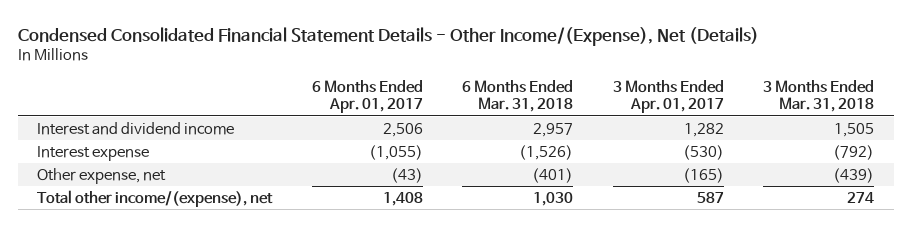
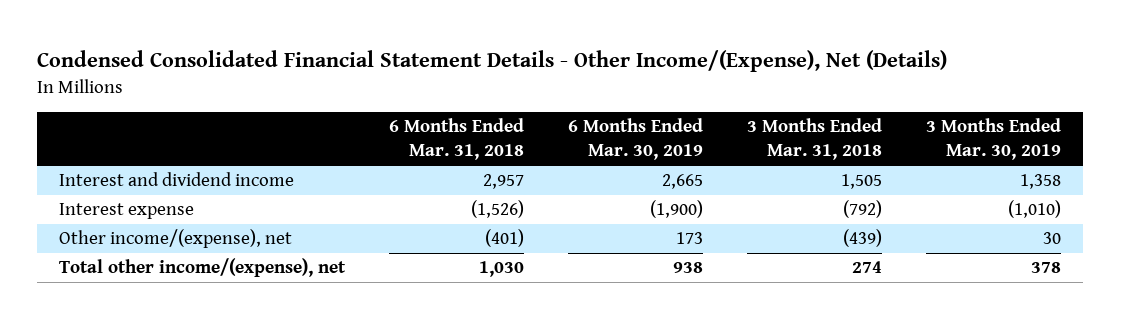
[311,79,423,114] 6 Months Ended Apr. 01, 2017 -> none
[612,79,724,114] 3 Months Ended Apr. 01, 2017 -> none
none -> [568,118,704,161] 6 Months Ended Mar. 30, 2019
none -> [926,118,1062,161] 3 Months Ended Mar. 30, 2019
[37,167,167,184] Other expense, net -> [59,229,293,249] Other income/(expense), net

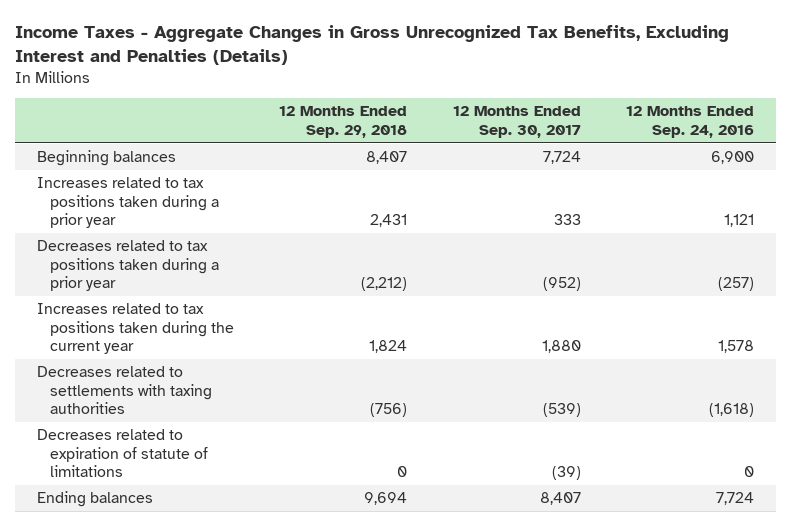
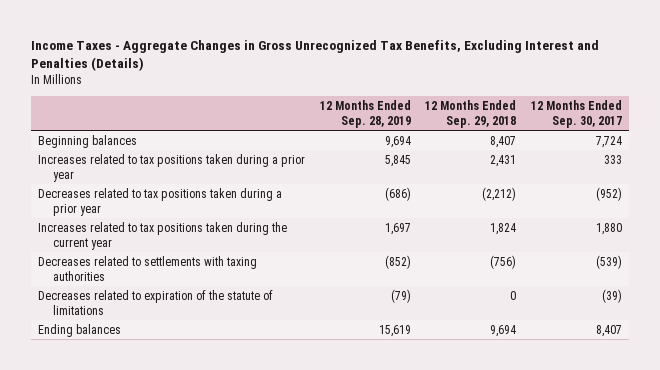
[625,106,754,138] 12 Months Ended Sep. 24, 2016 -> none
none -> [319,99,411,129] 12 Months Ended Sep. 28, 2019
[37,429,208,477] Decreases related to expiration of statute of limitations -> [38,289,274,315] Decreases related to expiration of the statute of limitations

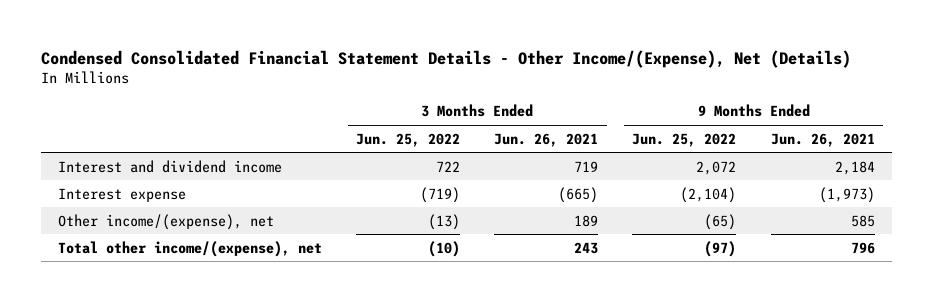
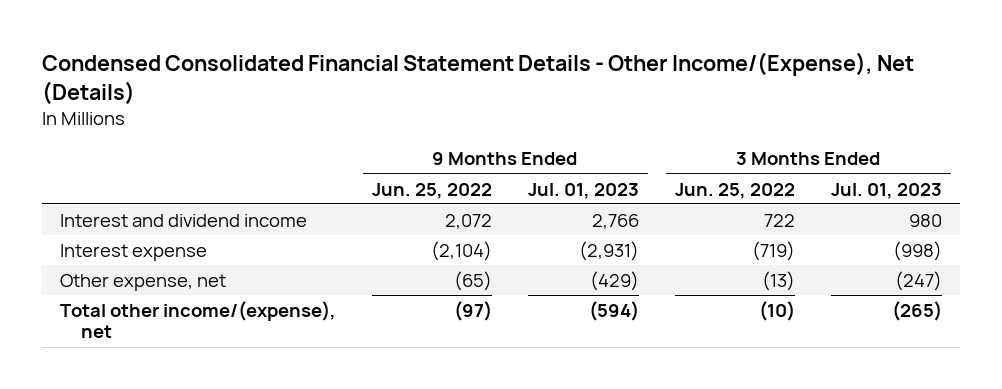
[494,132,599,147] Jun. 26, 2021 -> none
[770,132,875,147] Jun. 26, 2021 -> none
none -> [527,182,639,199] Jul. 01, 2023
none -> [830,182,942,199] Jul. 01, 2023
[58,213,275,230] Other income/(expense), net -> [59,273,226,291] Other expense, net

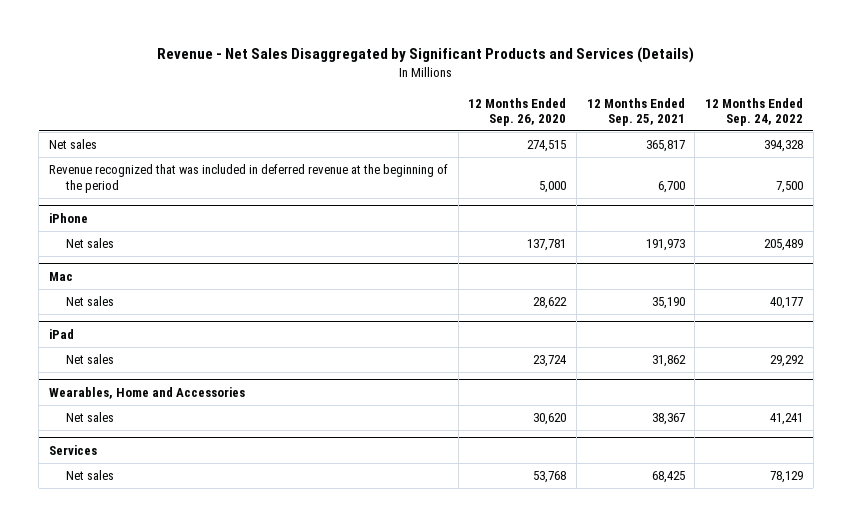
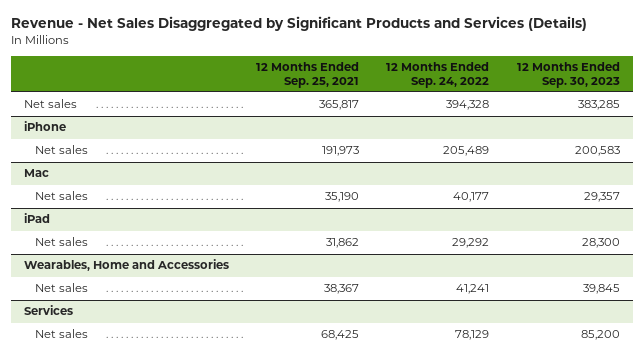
[468,97,567,126] 12 Months Ended Sep. 26, 2020 -> none
none -> [516,61,620,88] 12 Months Ended Sep. 30, 2023
[48,164,448,193] Revenue recognized that was included in deferred revenue at the beginning of the period -> none

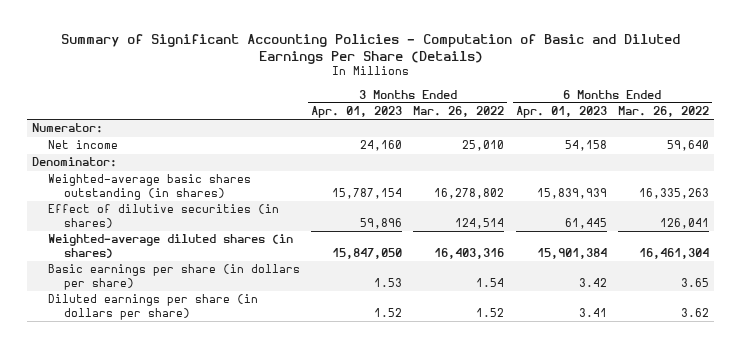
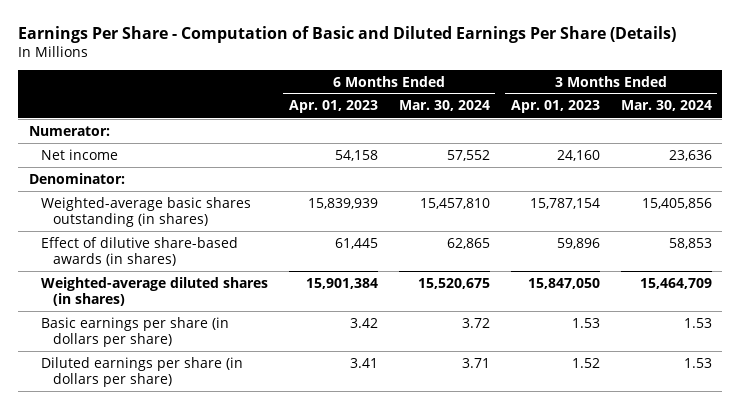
[60,33,680,64] Summary of Significant Accounting Policies - Computation of Basic and Diluted Earnings Per Share (Details) -> [18,25,677,43] Earnings Per Share - Computation of Basic and Diluted Earnings Per Share (Details)
[413,106,505,118] Mar. 26, 2022 -> none
[617,106,709,118] Mar. 26, 2022 -> none
none -> [398,100,490,112] Mar. 30, 2024
none -> [620,100,712,112] Mar. 30, 2024
[48,204,280,228] Effect of dilutive securities (in shares) -> [40,236,238,266] Effect of dilutive share-based awards (in shares)

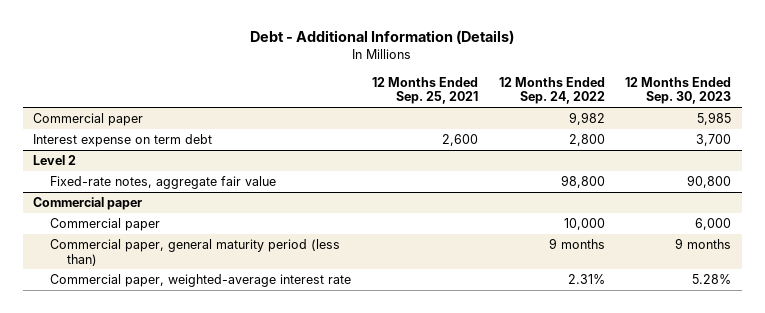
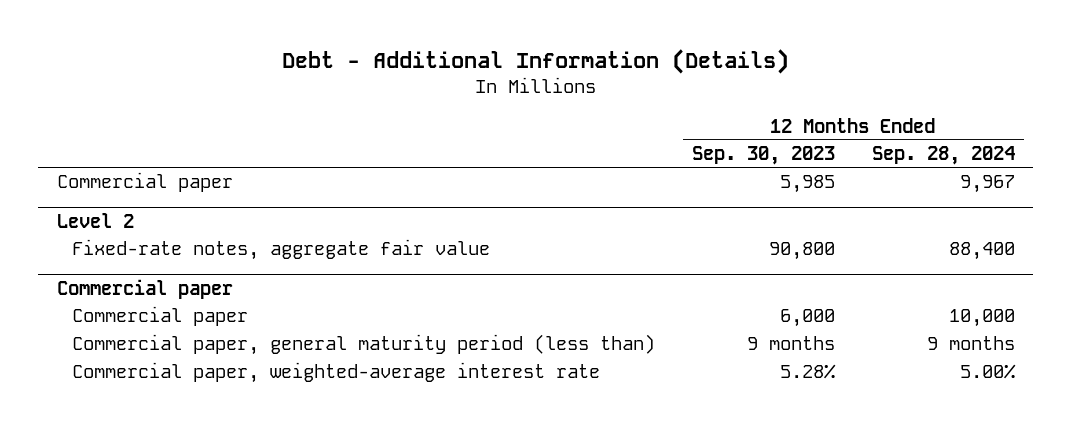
[372,76,479,105] 12 Months Ended Sep. 25, 2021 -> none
[498,76,605,105] 12 Months Ended Sep. 24, 2022 -> none
none -> [871,146,1015,166] Sep. 28, 2024
[33,134,213,148] Interest expense on term debt -> none

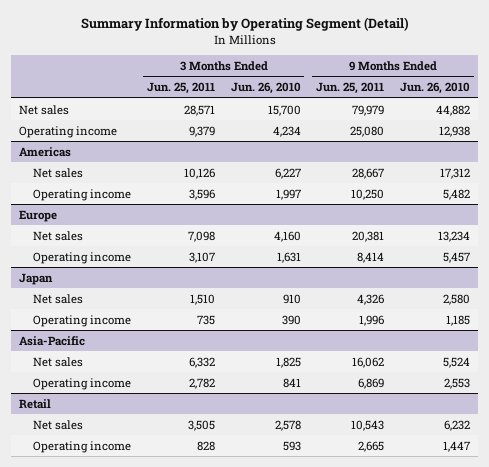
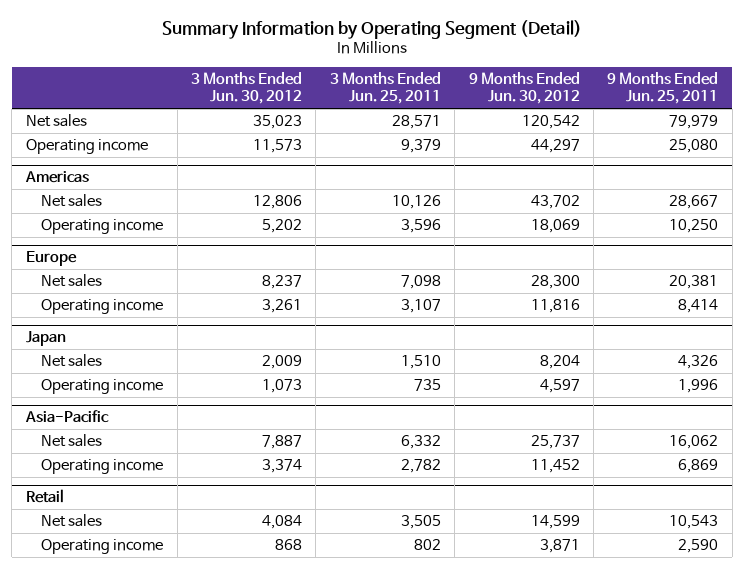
[230,82,301,95] Jun. 26, 2010 -> none
[400,82,471,95] Jun. 26, 2010 -> none
none -> [191,72,303,105] 3 Months Ended Jun. 30, 2012
none -> [468,72,580,105] 9 Months Ended Jun. 30, 2012
[196,440,215,451] 828 -> [413,539,441,551] 802
[358,440,385,452] 2,665 -> [678,539,719,554] 2,590

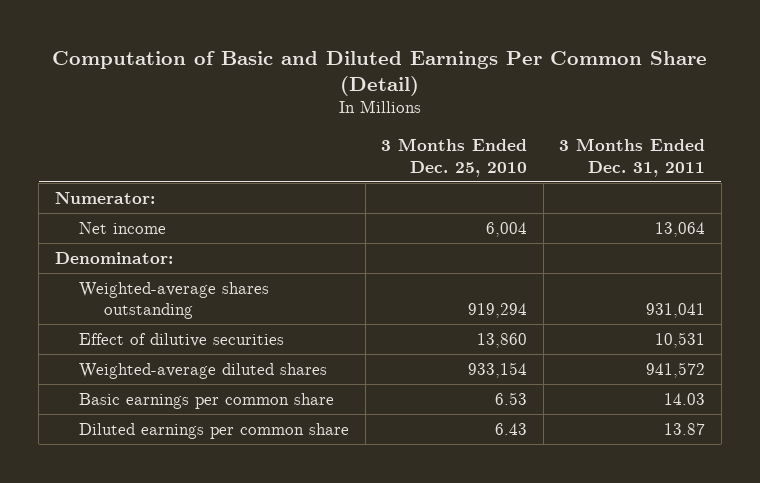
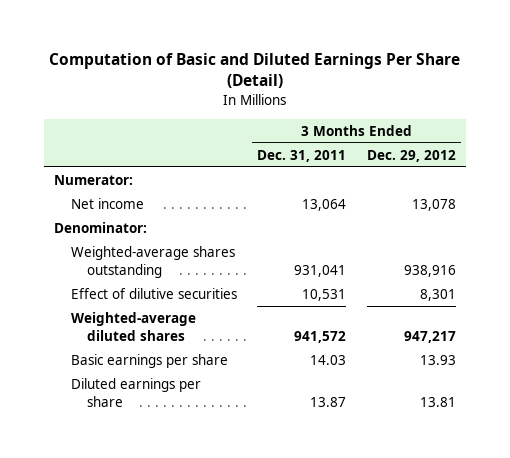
[52,50,708,96] Computation of Basic and Diluted Earnings Per Common Share (Detail) -> [49,53,461,89] Computation of Basic and Diluted Earnings Per Share (Detail)
[381,137,528,177] 3 Months Ended Dec. 25, 2010 -> none
none -> [367,149,457,162] Dec. 29, 2012
[79,392,335,409] Basic earnings per common share -> [70,353,228,368] Basic earnings per share
[79,422,350,439] Diluted earnings per common share -> [70,377,201,407] Diluted earnings per share

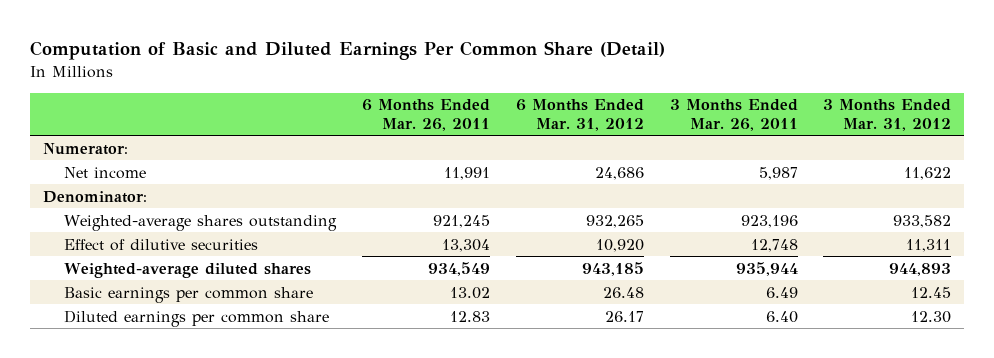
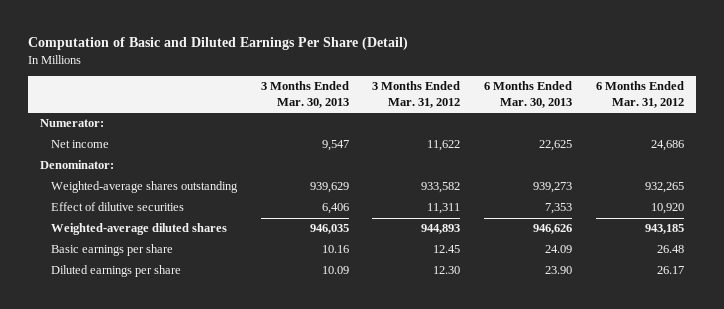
[29,40,665,60] Computation of Basic and Diluted Earnings Per Common Share (Detail) -> [27,37,408,51] Computation of Basic and Diluted Earnings Per Share (Detail)
[361,99,490,131] 6 Months Ended Mar. 26, 2011 -> none
[669,99,798,131] 3 Months Ended Mar. 26, 2011 -> none
none -> [260,81,349,109] 3 Months Ended Mar. 30, 2013
none -> [484,81,573,109] 6 Months Ended Mar. 30, 2013
[64,286,314,303] Basic earnings per common share -> [50,244,173,257] Basic earnings per share
[64,309,330,327] Diluted earnings per common share -> [50,265,181,278] Diluted earnings per share

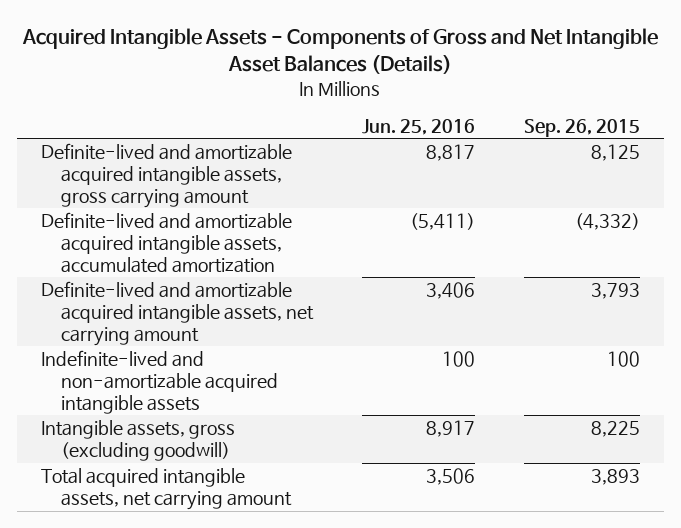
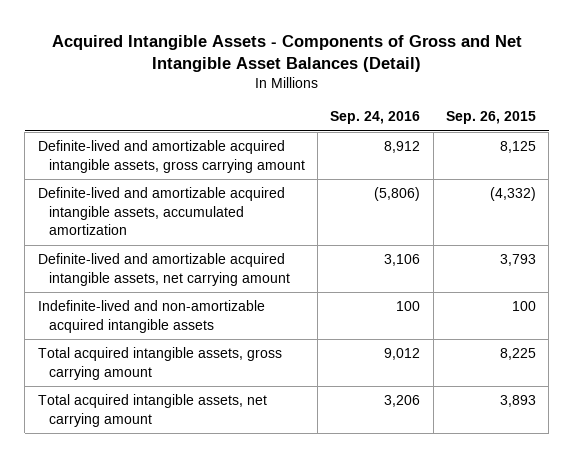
[22,27,659,75] Acquired Intangible Assets - Components of Gross and Net Intangible Asset Balances (Details) -> [51,34,522,72] Acquired Intangible Assets - Components of Gross and Net Intangible Asset Balances (Detail)
[362,118,476,135] Jun. 25, 2016 -> none
none -> [330,111,421,125] Sep. 24, 2016
[41,420,236,461] Intangible assets, gross (excluding goodwill) -> [37,347,282,380] Total acquired intangible assets, gross carrying amount

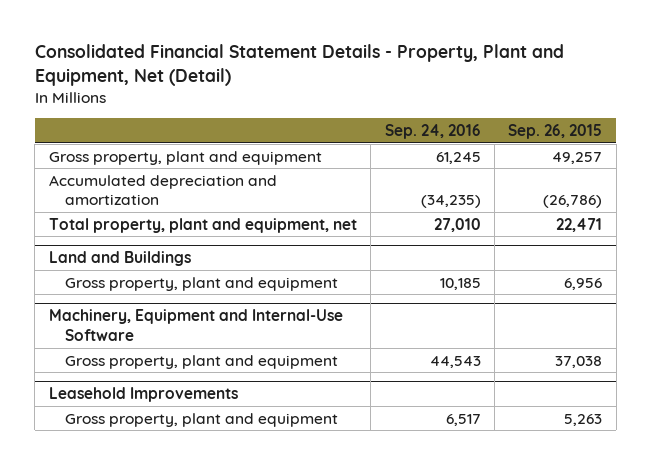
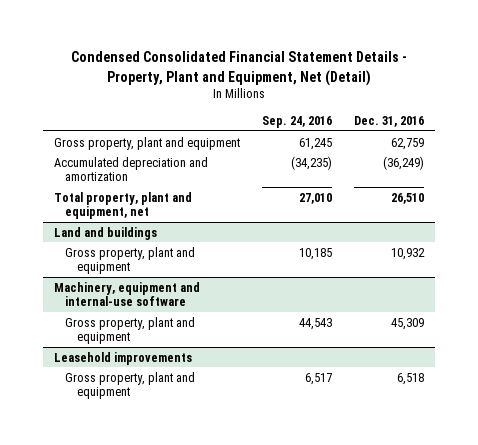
[34,44,564,87] Consolidated Financial Statement Details - Property, Plant and Equipment, Net (Detail) -> [71,51,408,86] Condensed Consolidated Financial Statement Details - Property, Plant and Equipment, Net (Detail)
[508,123,603,139] Sep. 26, 2015 -> none
none -> [354,116,425,128] Dec. 31, 2016
[48,251,191,267] Land and Buildings -> [54,226,158,240] Land and buildings
[48,309,343,342] Machinery, Equipment and Internal-Use Software -> [54,281,201,306] Machinery, equipment and internal-use software
[48,387,238,403] Leasehold Improvements -> [54,351,193,365] Leasehold improvements

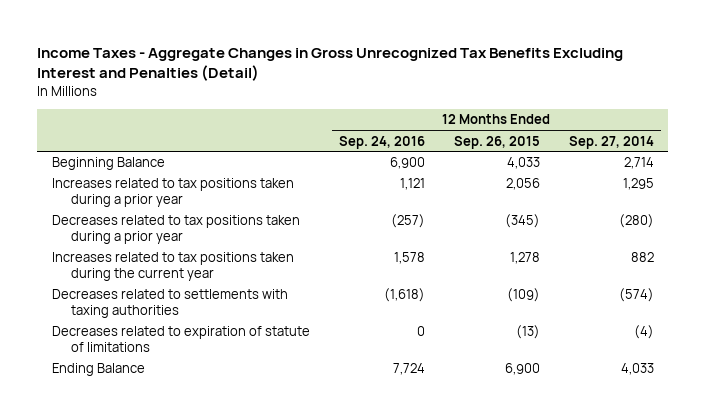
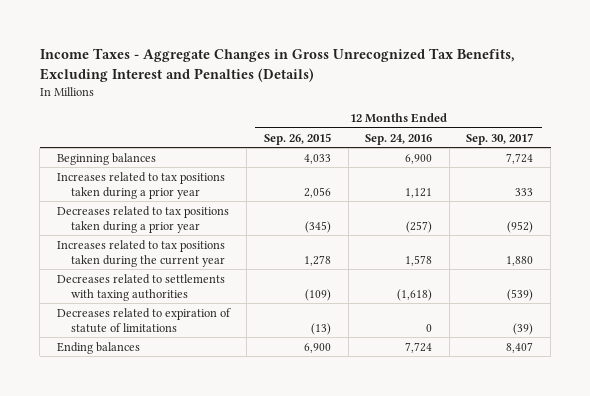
[37,47,624,81] Income Taxes - Aggregate Changes in Gross Unrecognized Tax Benefits Excluding Interest and Penalties (Detail) -> [39,48,515,82] Income Taxes - Aggregate Changes in Gross Unrecognized Tax Benefits, Excluding Interest and Penalties (Details)
[568,135,654,149] Sep. 27, 2014 -> none
none -> [466,132,534,145] Sep. 30, 2017
[51,157,165,171] Beginning Balance -> [56,152,156,165] Beginning balances
[51,363,145,377] Ending Balance -> [56,341,140,354] Ending balances

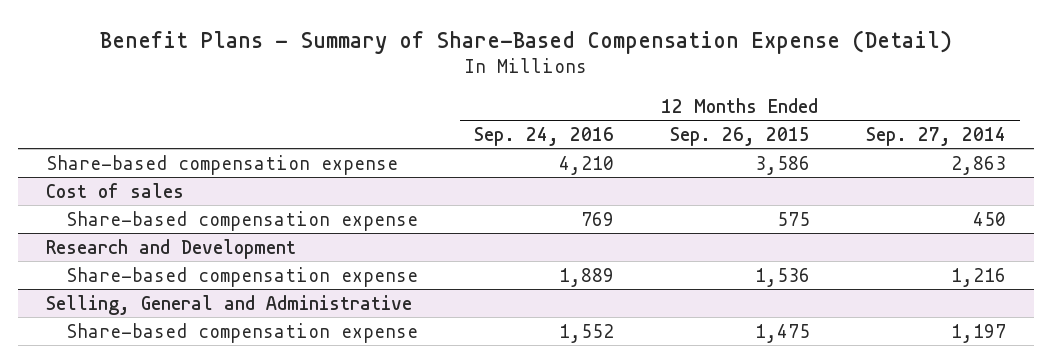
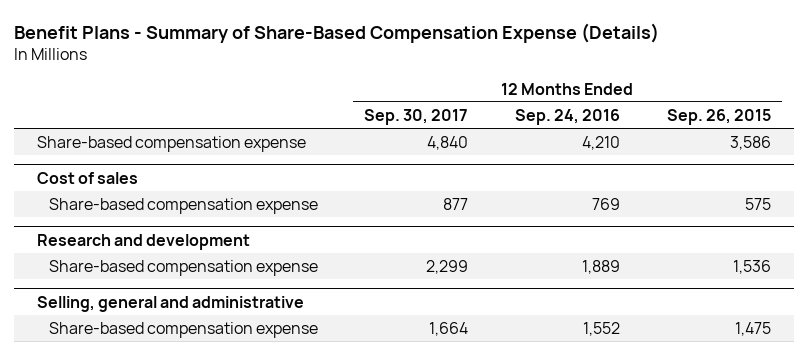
[100,29,953,54] Benefit Plans - Summary of Share-Based Compensation Expense (Detail) -> [14,22,660,43] Benefit Plans - Summary of Share-Based Compensation Expense (Details)
[866,126,1007,146] Sep. 27, 2014 -> none
none -> [364,108,469,125] Sep. 30, 2017
[46,238,297,259] Research and Development -> [37,233,251,250] Research and development
[46,294,413,315] Selling, General and Administrative -> [37,295,305,312] Selling, general and administrative

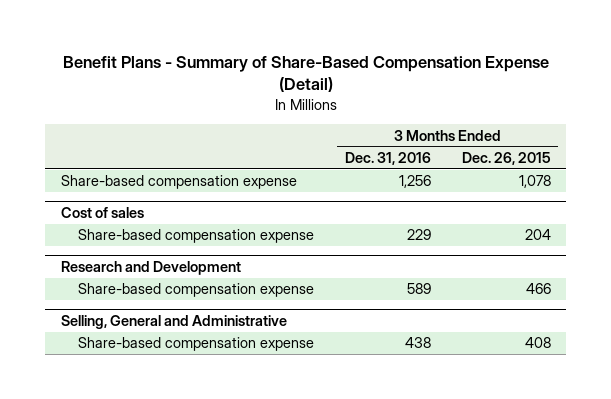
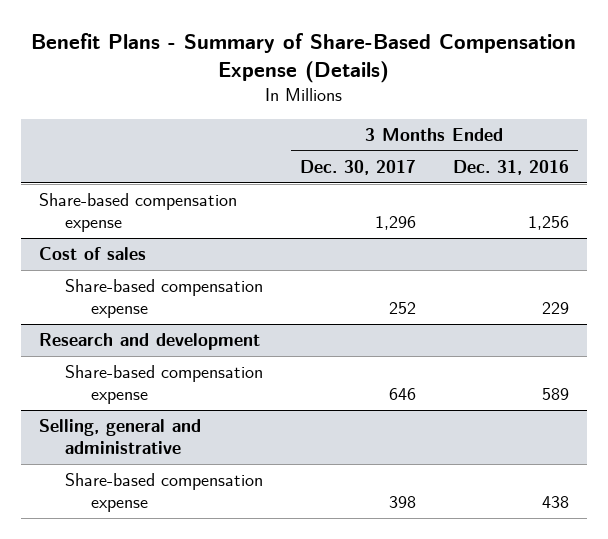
[62,55,549,93] Benefit Plans - Summary of Share-Based Compensation Expense (Detail) -> [30,32,576,83] Benefit Plans - Summary of Share-Based Compensation Expense (Details)
[461,152,551,166] Dec. 26, 2015 -> none
none -> [299,160,416,176] Dec. 30, 2017
[60,260,241,275] Research and Development -> [38,333,260,351] Research and development
[60,314,287,329] Selling, General and Administrative -> [38,419,201,455] Selling, general and administrative

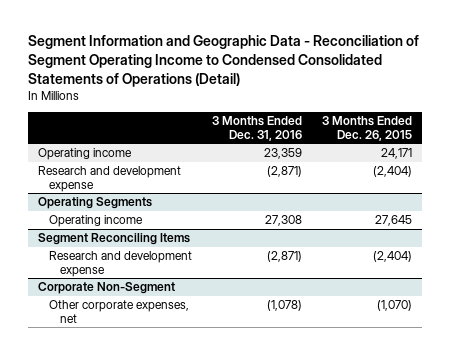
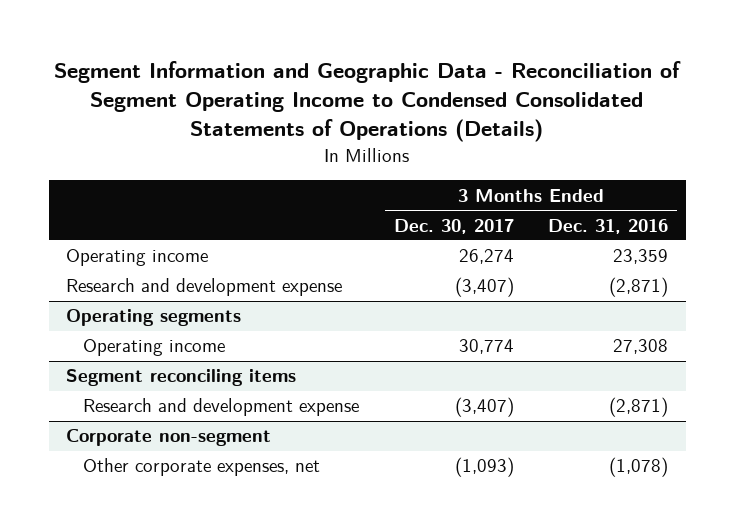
[27,35,419,87] Segment Information and Geographic Data - Reconciliation of Segment Operating Income to Condensed Consolidated Statements of Operations (Detail) -> [54,61,682,143] Segment Information and Geographic Data - Reconciliation of Segment Operating Income to Condensed Consolidated Statements of Operations (Details)
[321,116,412,142] 3 Months Ended Dec. 26, 2015 -> none
none -> [393,218,514,234] Dec. 30, 2017
[37,197,152,210] Operating Segments -> [66,309,242,327] Operating segments
[37,233,190,246] Segment Reconciling Items -> [66,369,297,387] Segment reconciling items
[37,282,175,295] Corporate Non-Segment -> [66,429,272,447] Corporate non-segment

